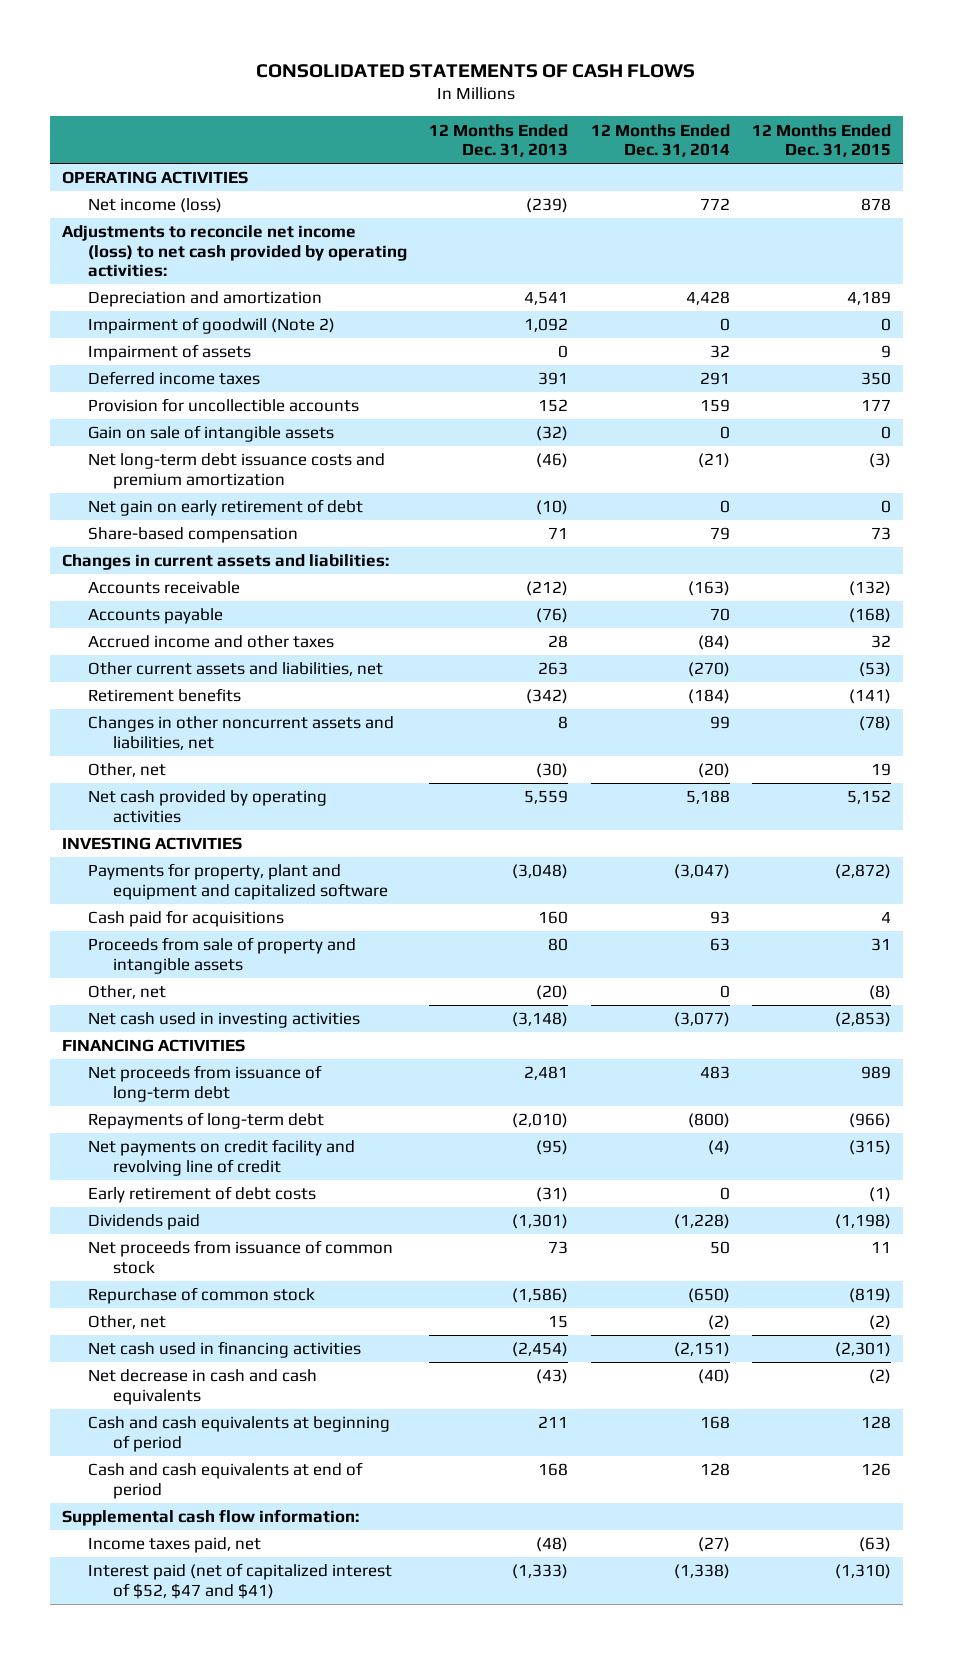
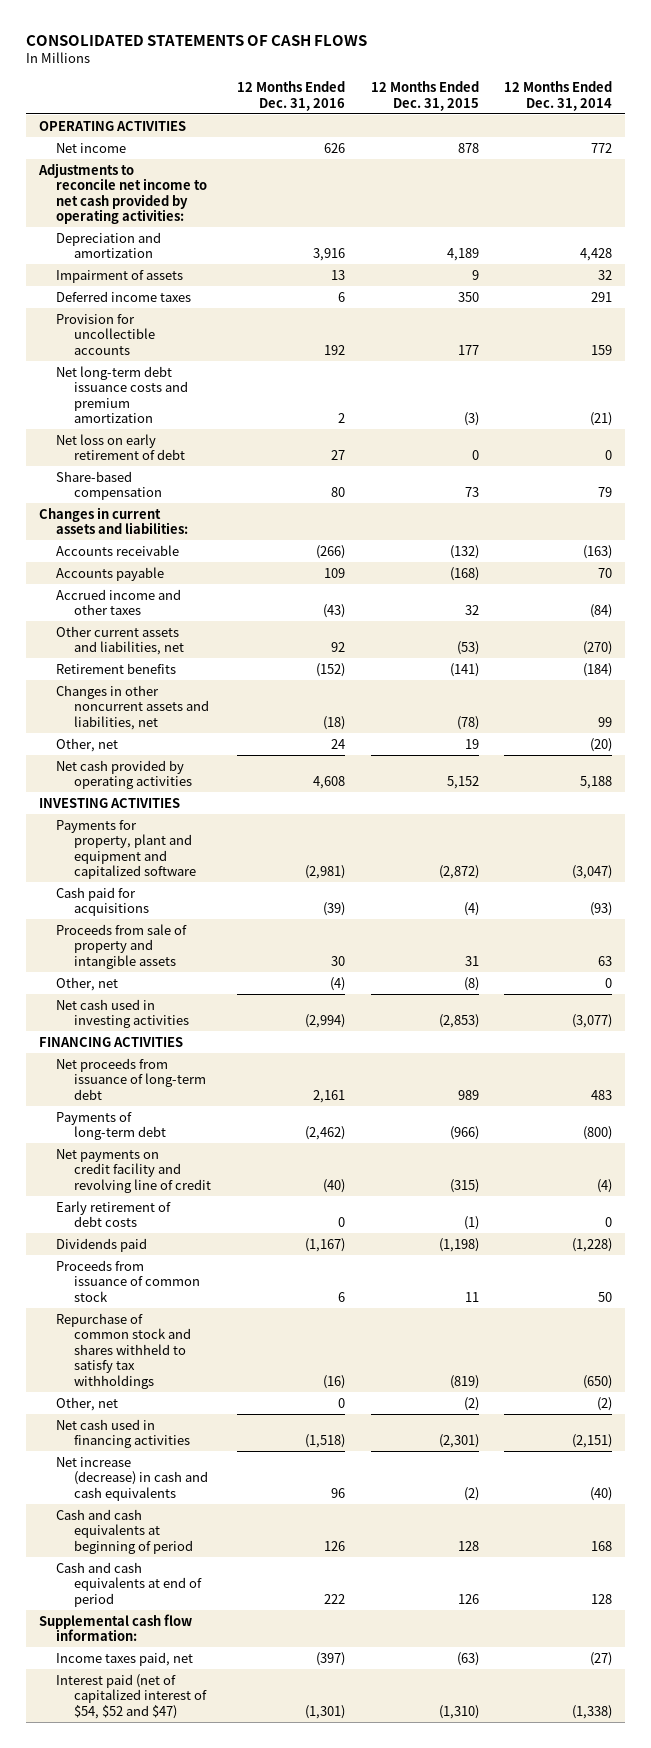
[429,123,569,158] 12 Months Ended Dec. 31, 2013 -> none
none -> [236,81,345,111] 12 Months Ended Dec. 31, 2016
[87,198,222,214] Net income (loss) -> [56,142,127,153] Net income
[61,225,407,278] Adjustments to reconcile net income (loss) to net cash provided by operating activities: -> [37,162,208,225] Adjustments to reconcile net income to net cash provided by operating activities:
[87,317,335,335] Impairment of goodwill (Note 2) -> none
[87,425,334,443] Gain on sale of intangible assets -> none
[87,499,363,517] Net gain on early retirement of debt -> [56,433,186,461] Net loss on early retirement of debt
[709,911,730,925] 93 -> [590,902,613,917] (93)
[881,911,892,924] 4 -> [463,902,479,917] (4)
[87,1112,324,1130] Repayments of long-term debt -> [56,1111,167,1141] Payments of long-term debt
[87,1240,393,1274] Net proceeds from issuance of common stock -> [56,1259,201,1302] Proceeds from issuance of common stock
[87,1287,315,1305] Repurchase of common stock -> [56,1312,192,1389] Repurchase of common stock and shares withheld to satisfy tax withholdings
[87,1369,317,1405] Net decrease in cash and cash equivalents -> [56,1456,209,1501] Net increase (decrease) in cash and cash equivalents
[87,1563,392,1599] Interest paid (net of capitalized interest of $52, $47 and $41) -> [56,1673,208,1719] Interest paid (net of capitalized interest of $54, $52 and $47)

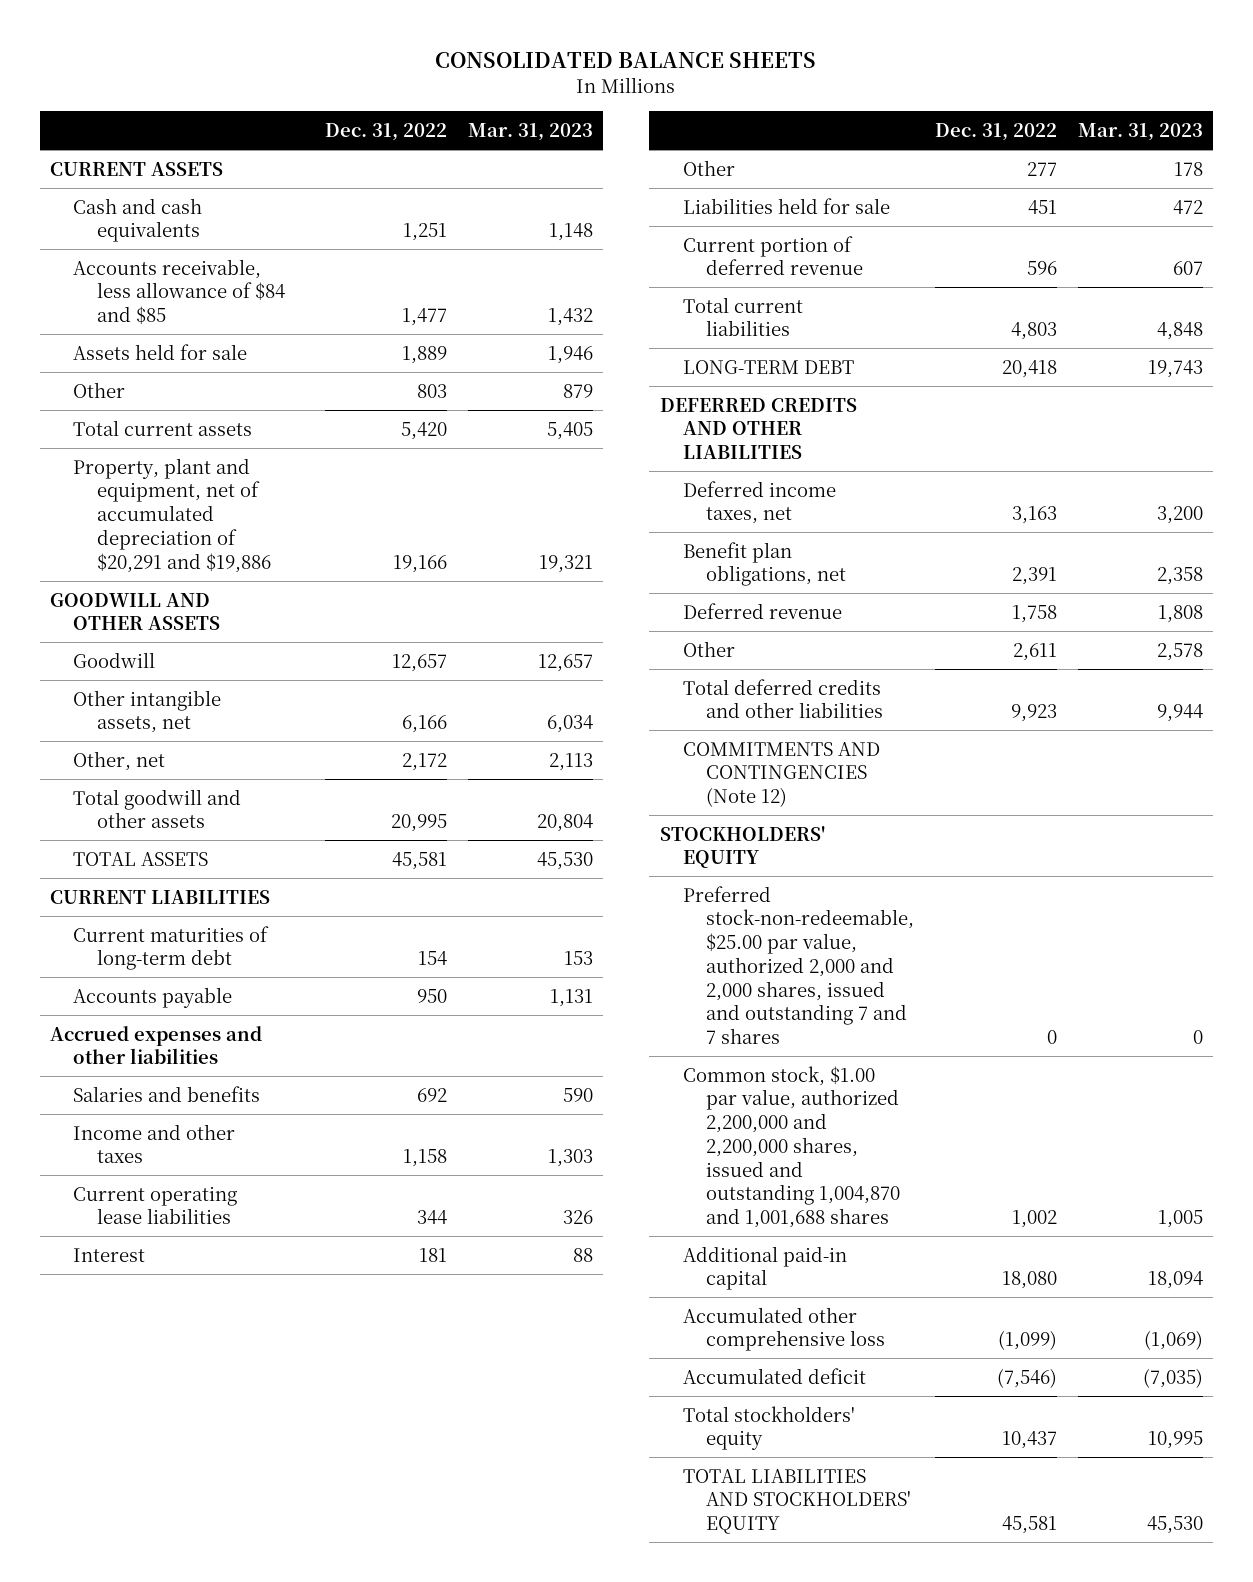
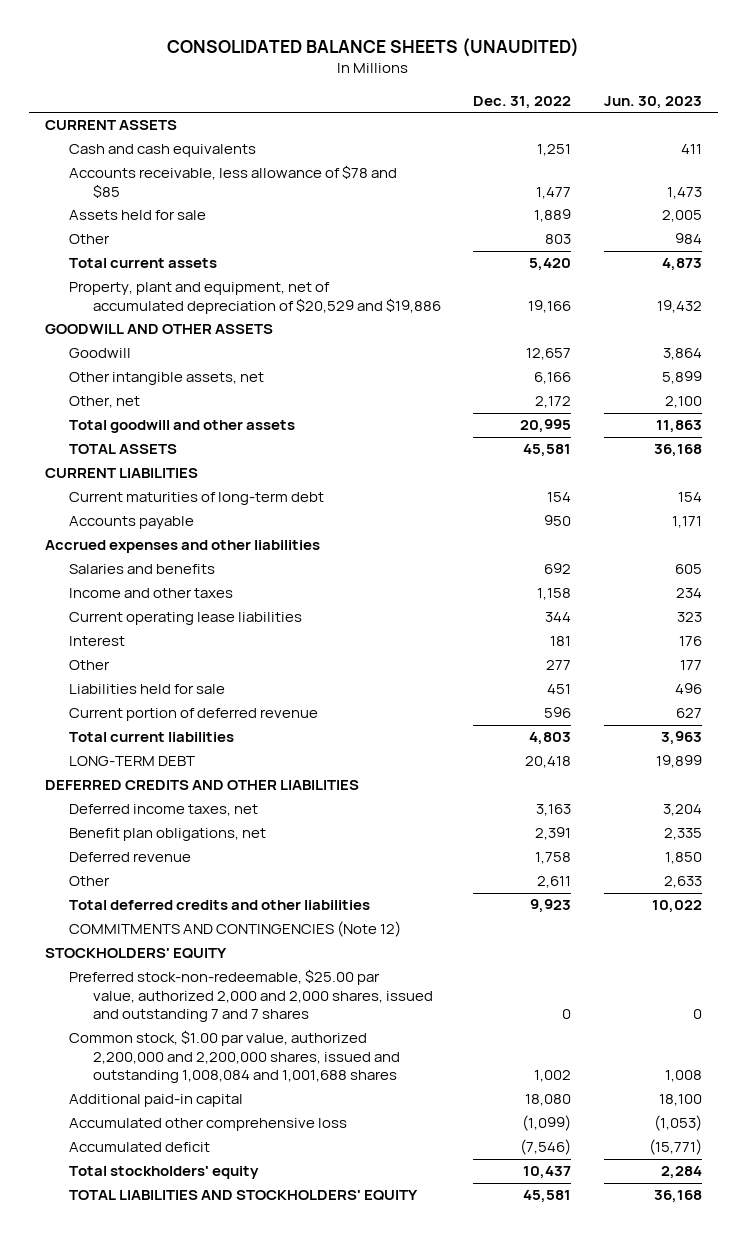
[435,52,817,69] CONSOLIDATED BALANCE SHEETS -> [167,37,580,57] CONSOLIDATED BALANCE SHEETS (UNAUDITED)
[467,122,593,141] Mar. 31, 2023 -> none
none -> [603,96,702,110] Jun. 30, 2023
[73,258,285,326] Accounts receivable, less allowance of $84 and $85 -> [69,165,398,198] Accounts receivable, less allowance of $78 and $85
[73,457,271,573] Property, plant and equipment, net of accumulated depreciation of $20,291 and $19,886 -> [69,282,441,314] Property, plant and equipment, net of accumulated depreciation of $20,529 and $19,886
[683,1065,901,1229] Common stock, $1.00 par value, authorized 2,200,000 and 2,200,000 shares, issued and outstanding 1,004,870 and 1,001,688 shares -> [69,1030,400,1084] Common stock, $1.00 par value, authorized 2,200,000 and 2,200,000 shares, issued and outstanding 1,008,084 and 1,001,688 shares

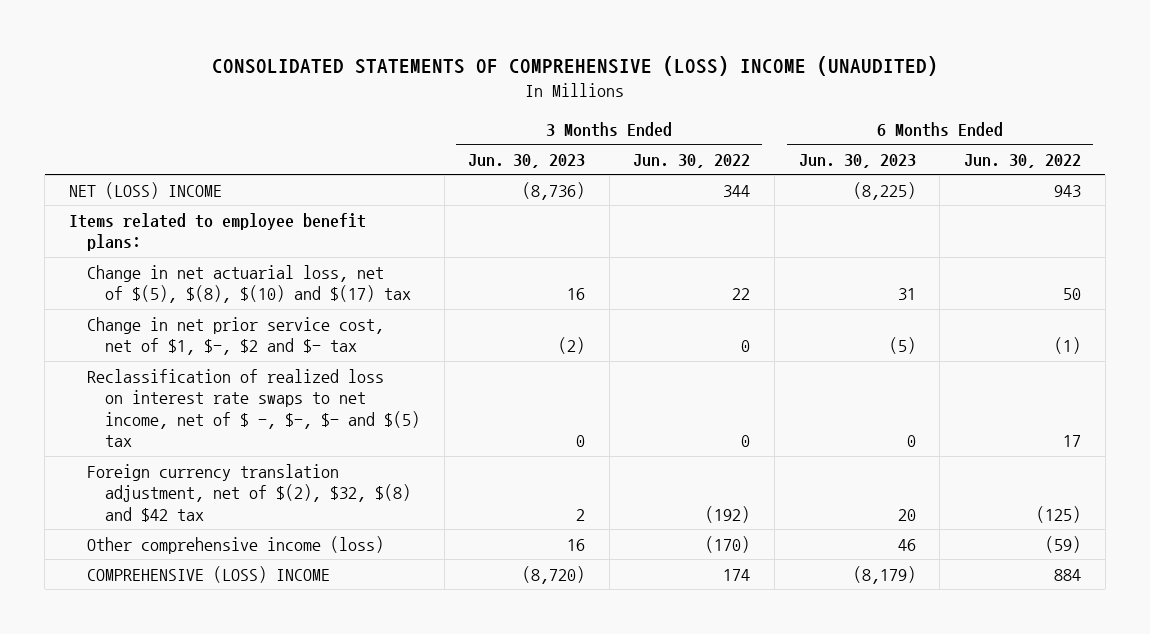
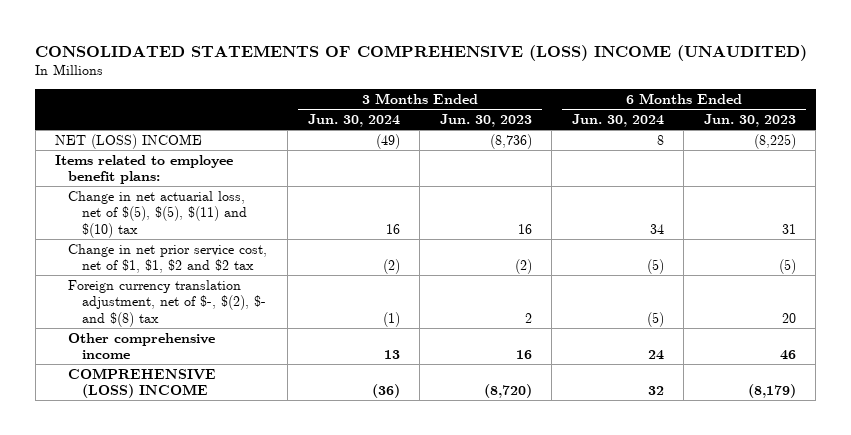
[633,153,751,168] Jun. 30, 2022 -> none
[963,153,1081,168] Jun. 30, 2022 -> none
none -> [307,114,400,128] Jun. 30, 2024
none -> [571,114,664,128] Jun. 30, 2024
[86,368,420,448] Reclassification of realized loss on interest rate swaps to net income, net of $ -, $-, $- and $(5) tax -> none
[86,264,411,304] Change in net actuarial loss, net of $(5), $(8), $(10) and $(17) tax -> [68,190,247,238] Change in net actuarial loss, net of $(5), $(5), $(11) and $(10) tax
[86,316,384,356] Change in net prior service cost, net of $1, $-, $2 and $- tax -> [68,243,268,274] Change in net prior service cost, net of $1, $1, $2 and $2 tax
[86,463,411,522] Foreign currency translation adjustment, net of $(2), $32, $(8) and $42 tax -> [68,279,266,327] Foreign currency translation adjustment, net of $-, $(2), $- and $(8) tax
[86,535,384,554] Other comprehensive income (loss) -> [68,332,216,360] Other comprehensive income

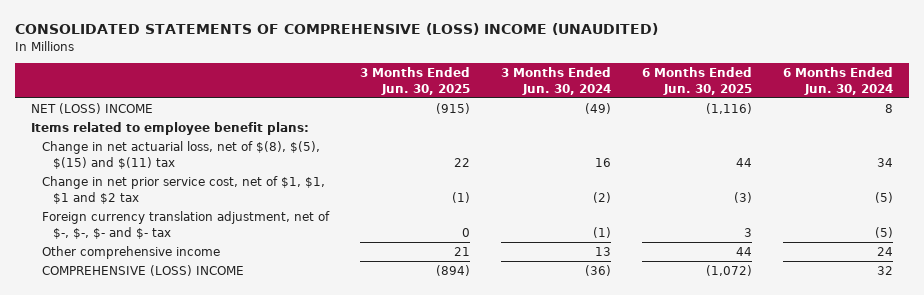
[439,114,532,128] Jun. 30, 2023 -> none
[703,114,796,128] Jun. 30, 2023 -> none
none -> [359,66,470,95] 3 Months Ended Jun. 30, 2025
none -> [642,66,753,95] 6 Months Ended Jun. 30, 2025
[68,190,247,238] Change in net actuarial loss, net of $(5), $(5), $(11) and $(10) tax -> [41,141,320,169] Change in net actuarial loss, net of $(8), $(5), $(15) and $(11) tax
[68,243,268,274] Change in net prior service cost, net of $1, $1, $2 and $2 tax -> [41,176,325,204] Change in net prior service cost, net of $1, $1, $1 and $2 tax
[68,279,266,327] Foreign currency translation adjustment, net of $-, $(2), $- and $(8) tax -> [41,211,330,239] Foreign currency translation adjustment, net of $-, $-, $- and $- tax

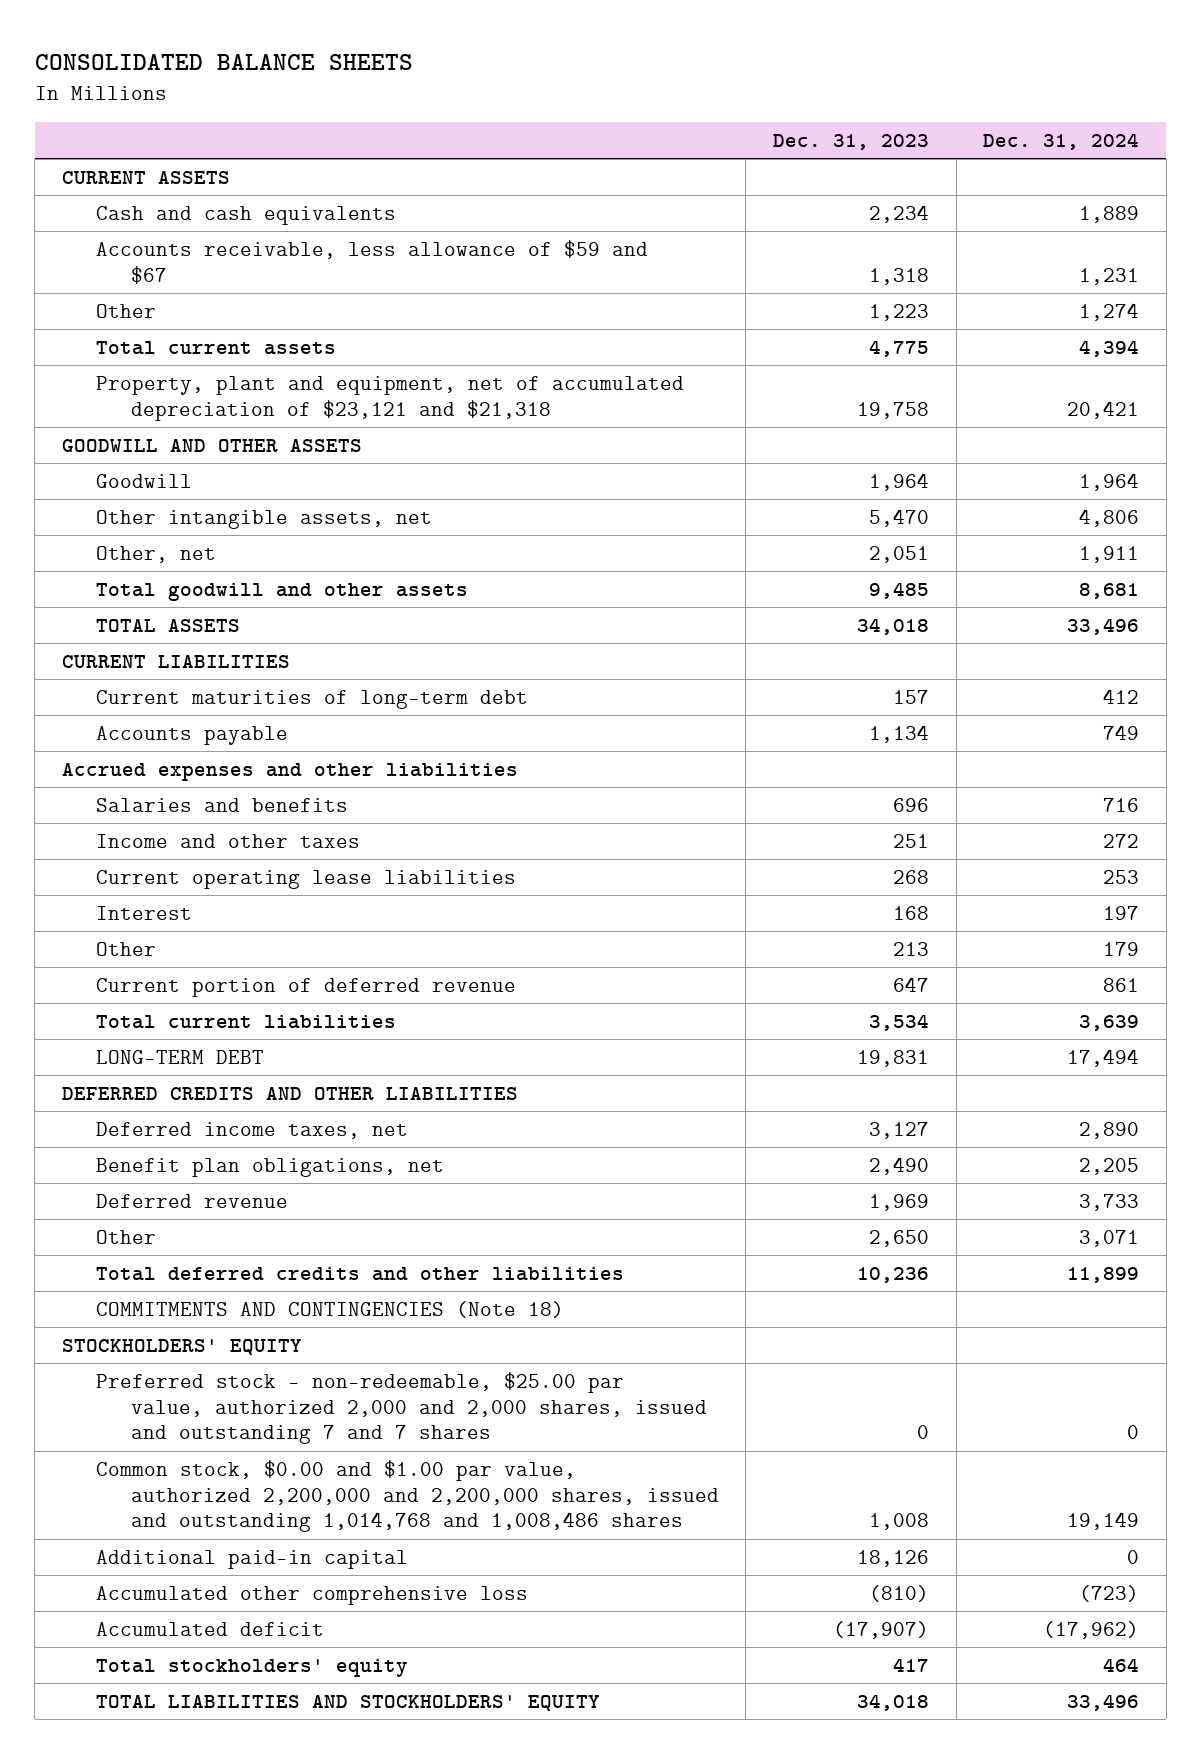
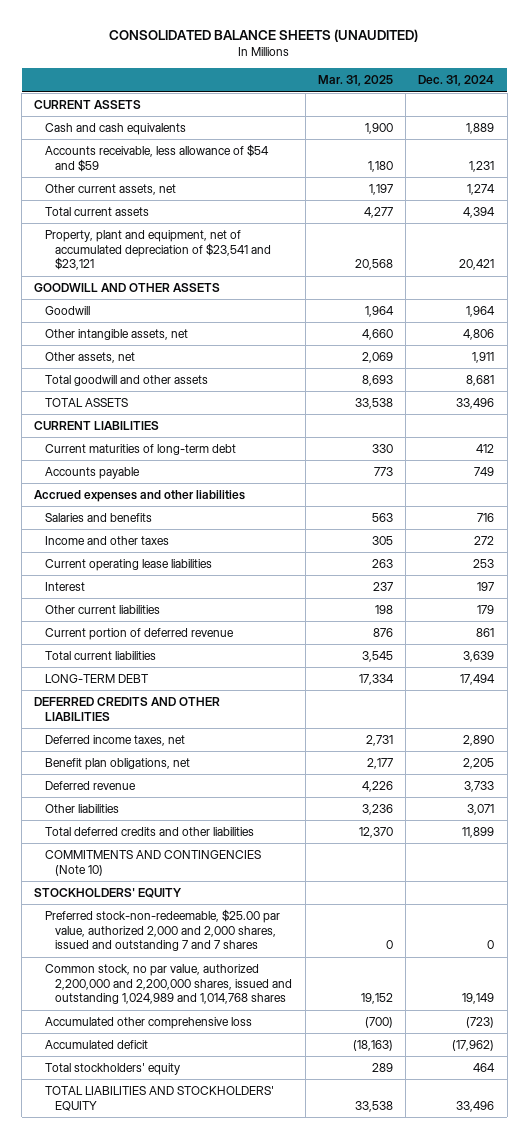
[34,53,413,70] CONSOLIDATED BALANCE SHEETS -> [109,29,419,43] CONSOLIDATED BALANCE SHEETS (UNAUDITED)
[772,133,929,150] Dec. 31, 2023 -> none
none -> [317,75,393,87] Mar. 31, 2025
[96,240,649,284] Accounts receivable, less allowance of $59 and $67 -> [44,144,269,172] Accounts receivable, less allowance of $54 and $59
[96,304,157,319] Other -> [44,184,176,196] Other current assets, net
[96,376,685,421] Property, plant and equipment, net of accumulated depreciation of $23,121 and $21,318 -> [44,230,272,271] Property, plant and equipment, net of accumulated depreciation of $23,541 and $23,121
[96,546,217,564] Other, net -> [44,352,135,364] Other assets, net
[96,942,157,957] Other -> [44,605,160,615] Other current liabilities
[96,1230,157,1245] Other -> [44,804,119,814] Other liabilities
[96,1301,565,1319] COMMITMENTS AND CONTINGENCIES (Note 18) -> [44,850,261,876] COMMITMENTS AND CONTINGENCIES (Note 10)
[96,1550,409,1570] Additional paid-in capital -> none
[96,1372,707,1445] Preferred stock - non-redeemable, $25.00 par value, authorized 2,000 and 2,000 shares, issued and outstanding 7 and 7 shares -> [44,909,280,952] Preferred stock-non-redeemable, $25.00 par value, authorized 2,000 and 2,000 shares, issued and outstanding 7 and 7 shares
[96,1460,719,1533] Common stock, $0.00 and $1.00 par value, authorized 2,200,000 and 2,200,000 shares, issued and outstanding 1,014,768 and 1,008,486 shares -> [44,964,293,1005] Common stock, no par value, authorized 2,200,000 and 2,200,000 shares, issued and outstanding 1,024,989 and 1,014,768 shares

